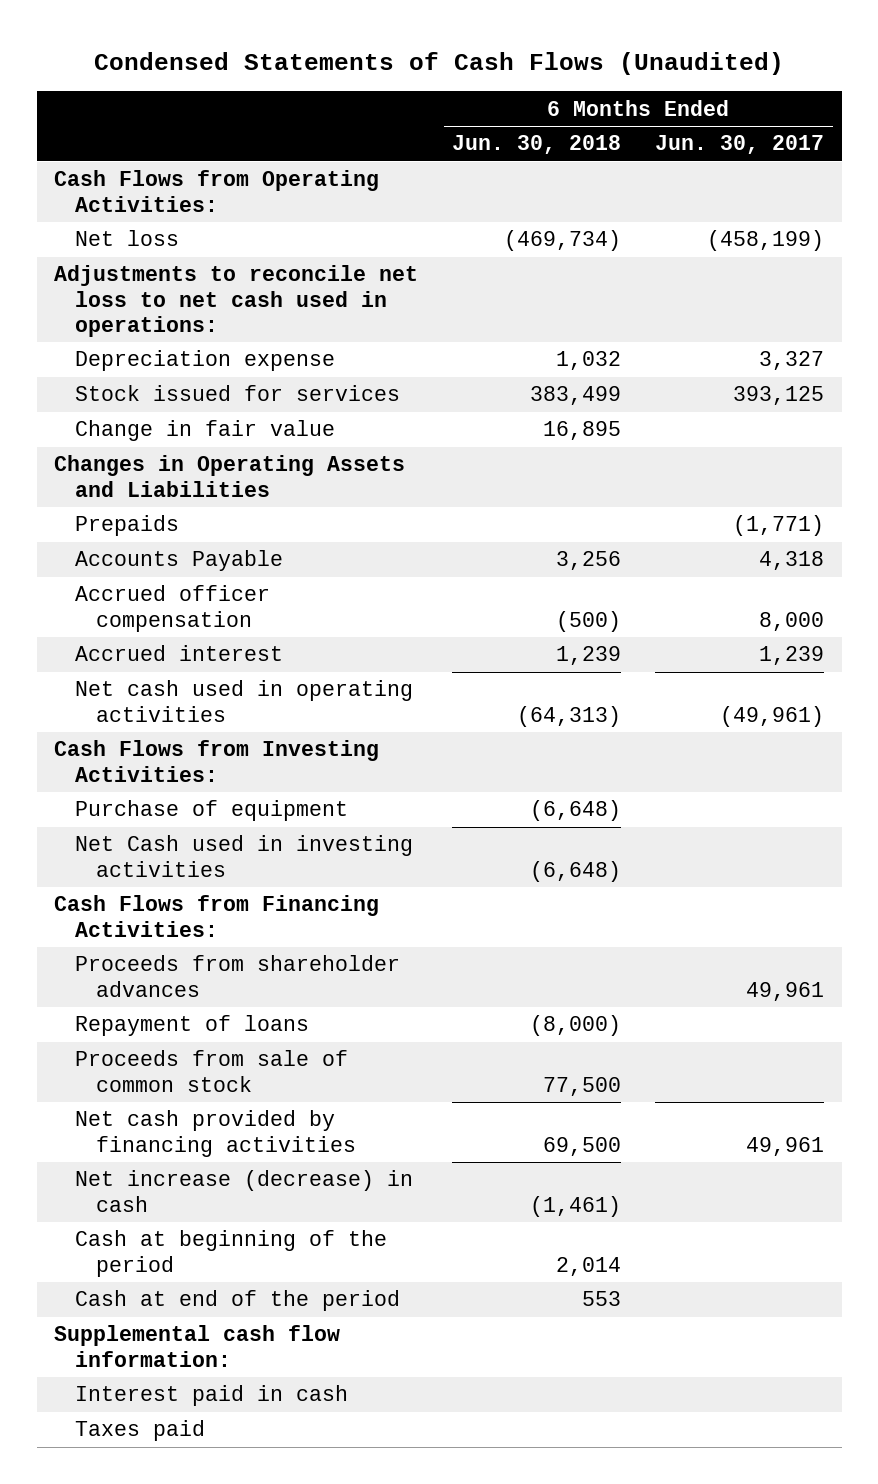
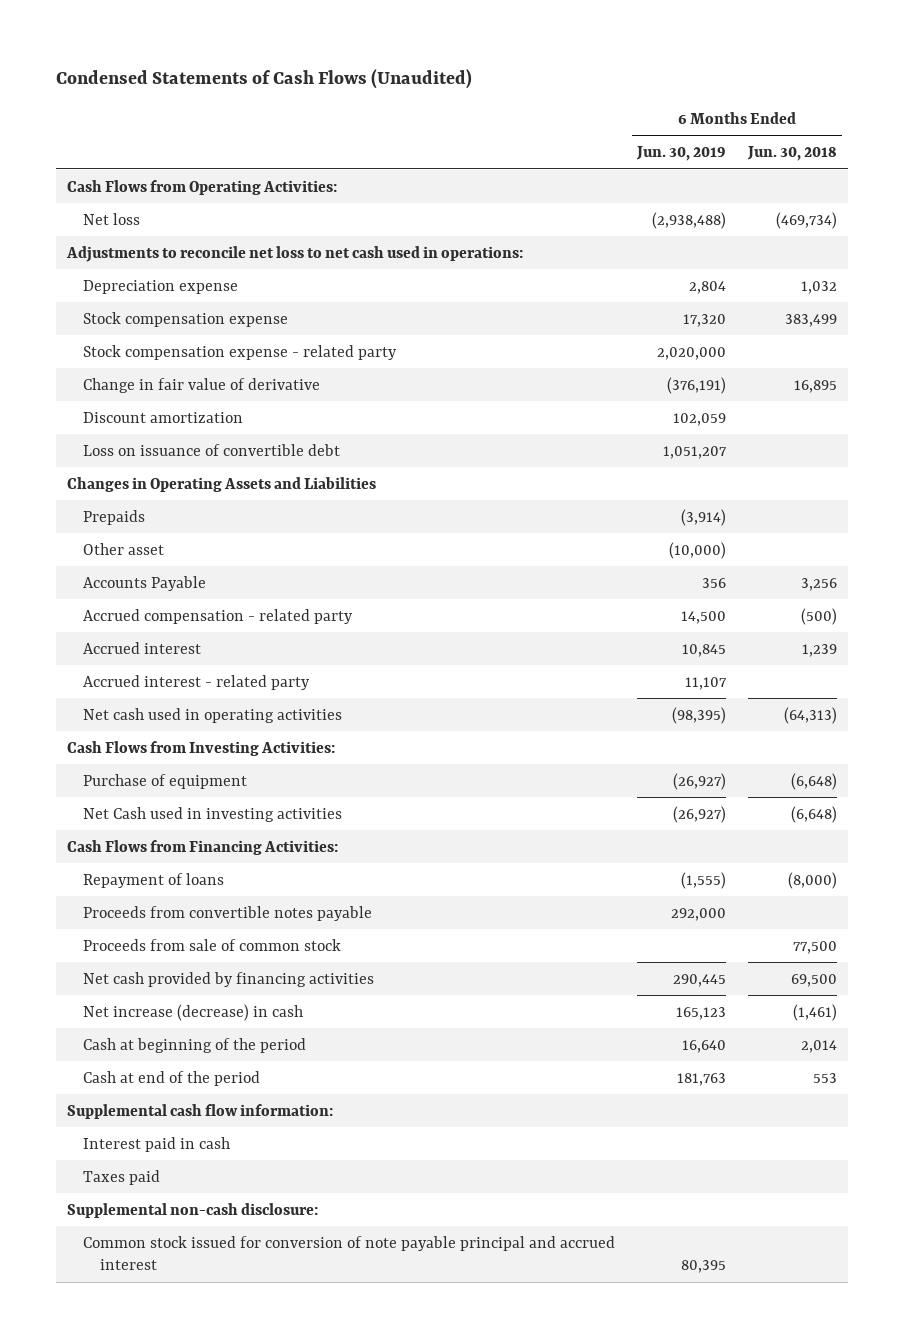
[655,135,825,155] Jun. 30, 2017 -> none
none -> [636,146,727,162] Jun. 30, 2019
[74,385,400,402] Stock issued for services -> [83,311,289,327] Stock compensation expense
none -> [83,344,398,360] Stock compensation expense - related party
[74,420,335,442] Change in fair value -> [83,377,321,393] Change in fair value of derivative
none -> [83,411,244,423] Discount amortization
none -> [83,443,341,456] Loss on issuance of convertible debt
none -> [83,542,165,555] Other asset
[74,585,270,632] Accrued officer compensation -> [83,608,354,624] Accrued compensation - related party
none -> [83,674,311,690] Accrued interest - related party
[74,955,400,997] Proceeds from shareholder advances -> none
none -> [83,905,373,921] Proceeds from convertible notes payable
none -> [66,1202,318,1218] Supplemental non-cash disclosure:
none -> [83,1235,616,1271] Common stock issued for conversion of note payable principal and accrued interest

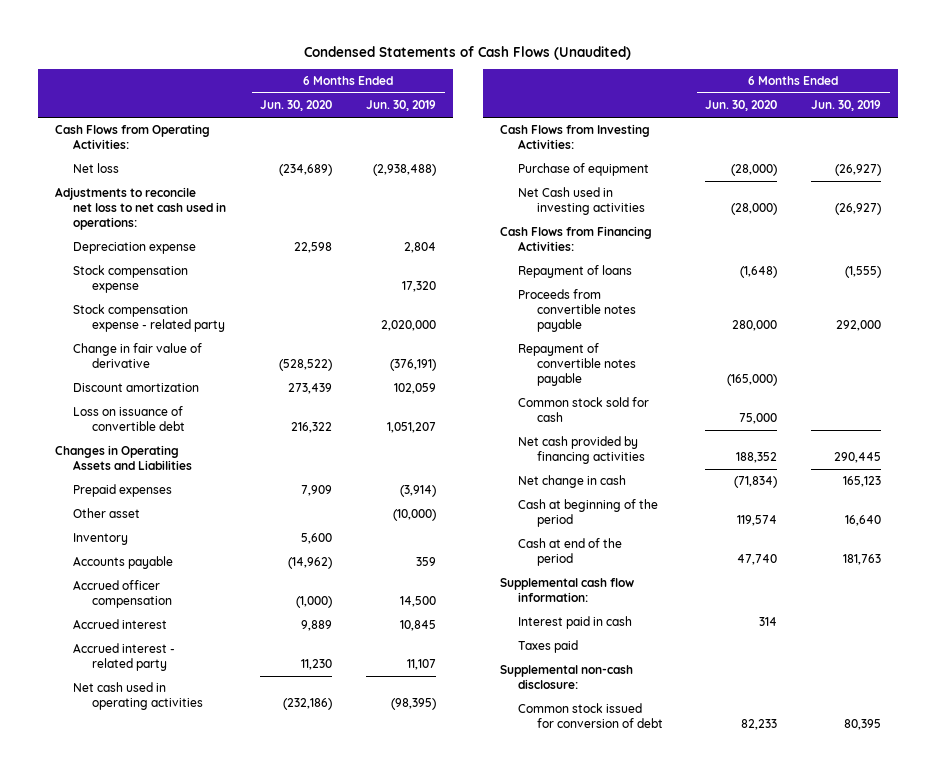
[746,146,837,162] Jun. 30, 2018 -> none
none -> [260,100,333,112] Jun. 30, 2020
[83,509,146,525] Prepaids -> [73,484,173,498] Prepaid expenses
none -> [73,533,129,546] Inventory
[83,575,207,591] Accounts Payable -> [73,556,174,570] Accounts payable
[702,577,727,588] 356 -> [416,557,437,567] 359
[83,608,354,624] Accrued compensation - related party -> [73,580,172,609] Accrued officer compensation
[83,938,342,951] Proceeds from sale of common stock -> none
none -> [518,343,636,387] Repayment of convertible notes payable
none -> [518,397,650,423] Common stock sold for cash
[83,1003,304,1021] Net increase (decrease) in cash -> [518,475,627,489] Net change in cash
[83,1235,616,1271] Common stock issued for conversion of note payable principal and accrued interest -> [518,703,663,729] Common stock issued for conversion of debt

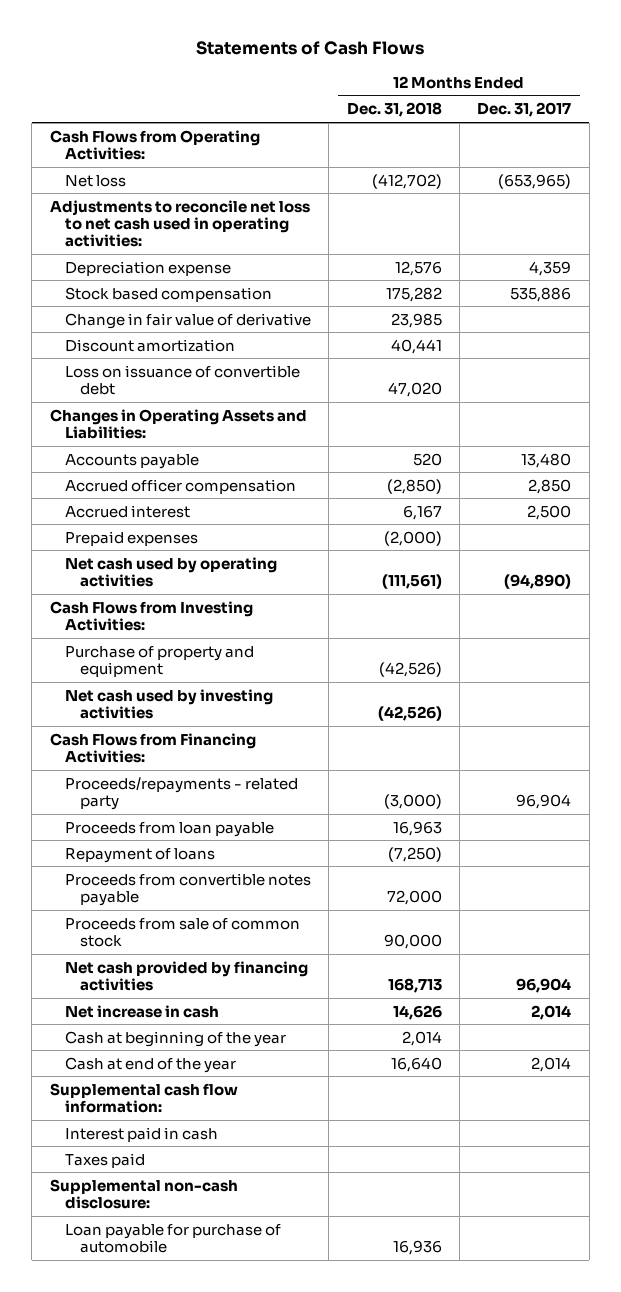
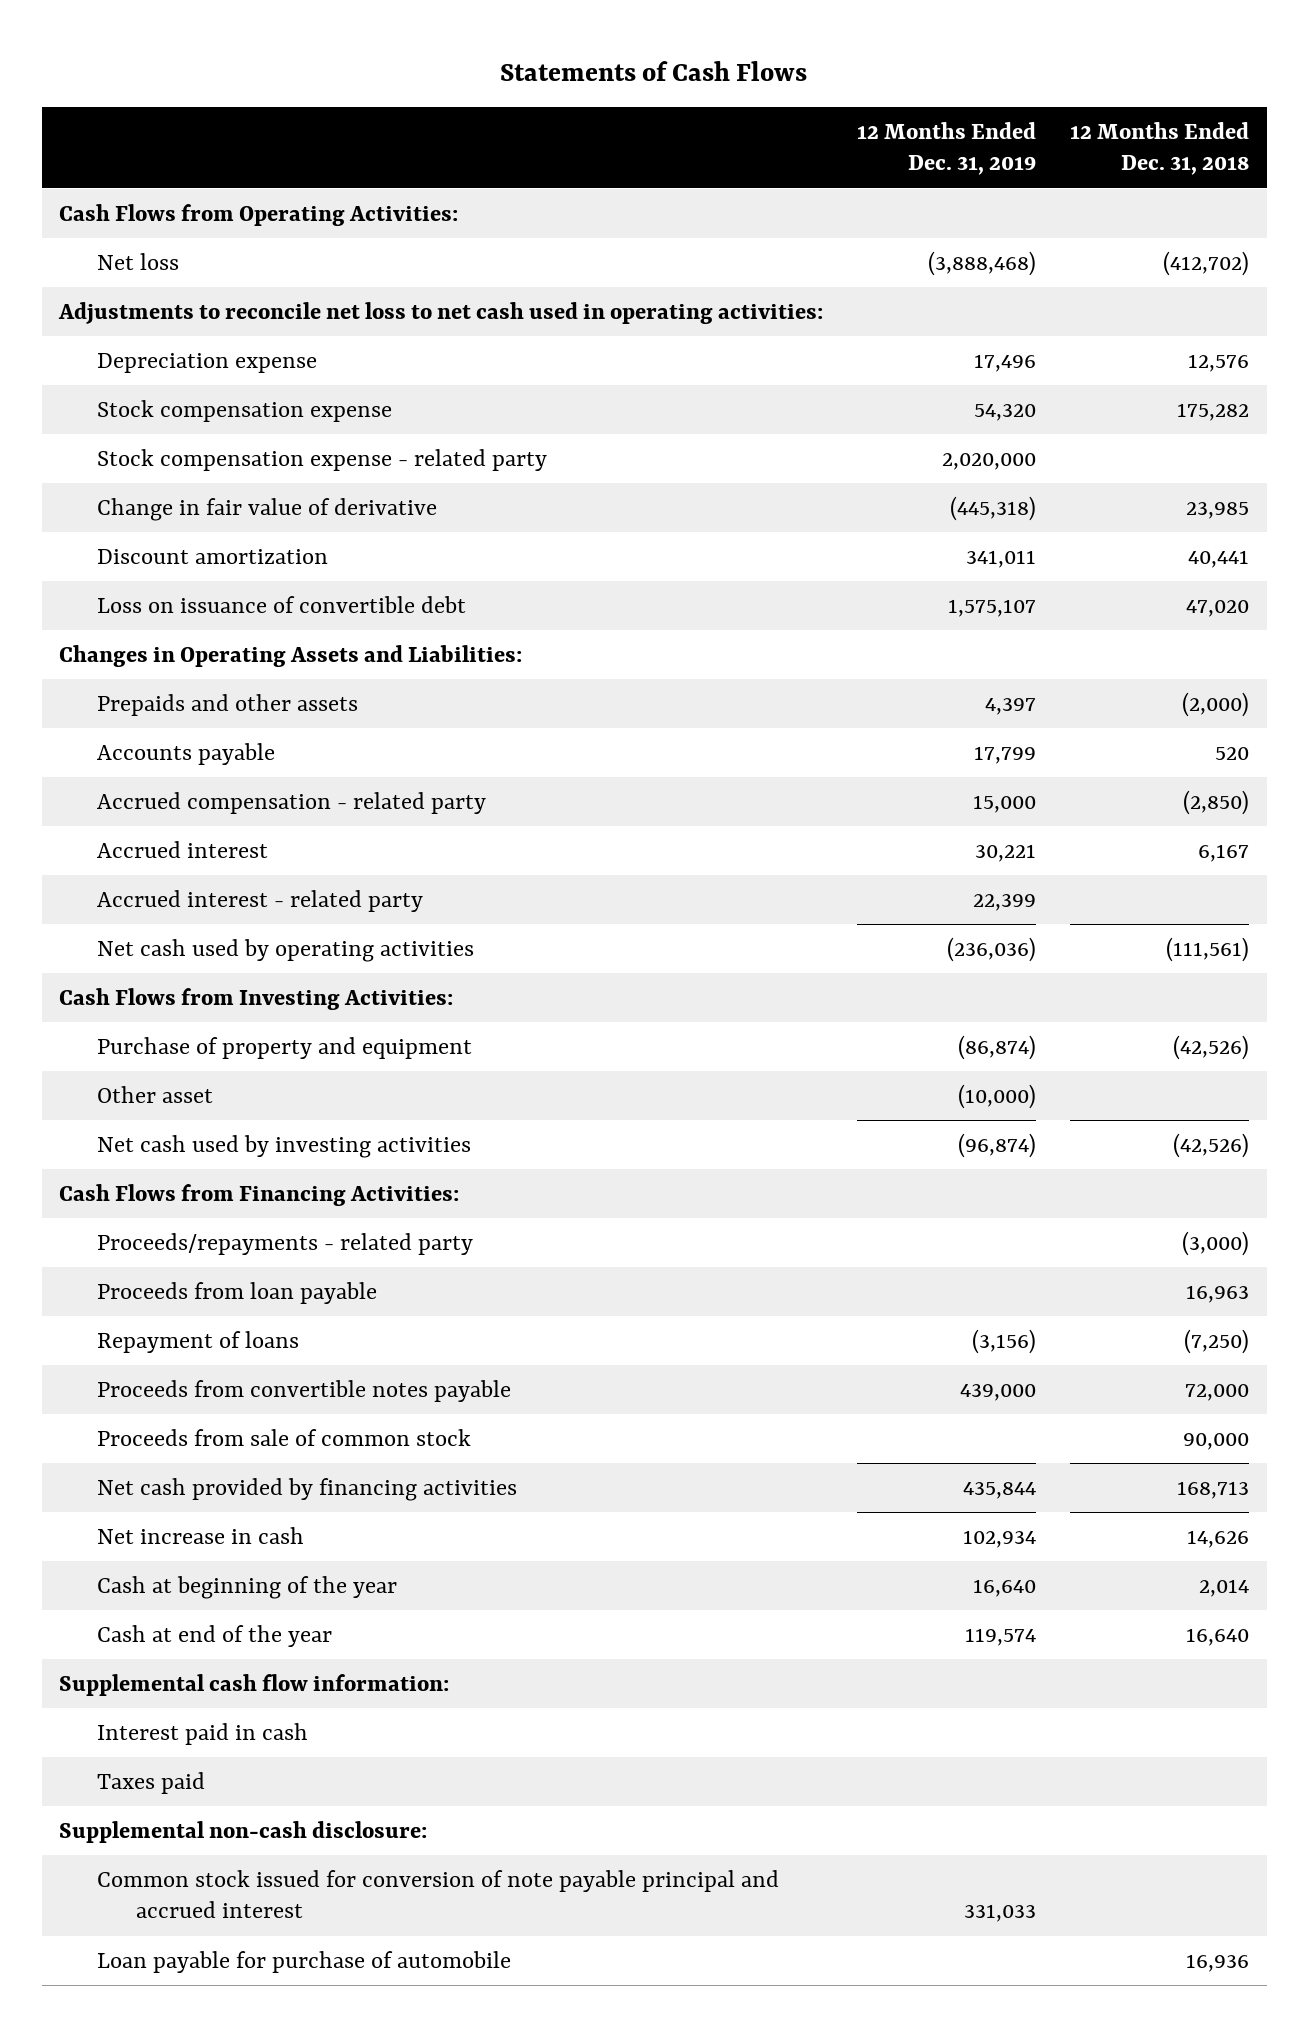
[477,102,572,118] Dec. 31, 2017 -> none
none -> [857,121,1037,176] 12 Months Ended Dec. 31, 2019
[64,286,272,302] Stock based compensation -> [97,399,393,422] Stock compensation expense
none -> [97,448,548,471] Stock compensation expense - related party
none -> [97,693,359,716] Prepaids and other assets
[64,478,296,494] Accrued officer compensation -> [97,791,487,814] Accrued compensation - related party
[64,530,198,546] Prepaid expenses -> none
none -> [97,889,424,912] Accrued interest - related party
none -> [97,1085,214,1103] Other asset
none -> [97,1869,780,1919] Common stock issued for conversion of note payable principal and accrued interest

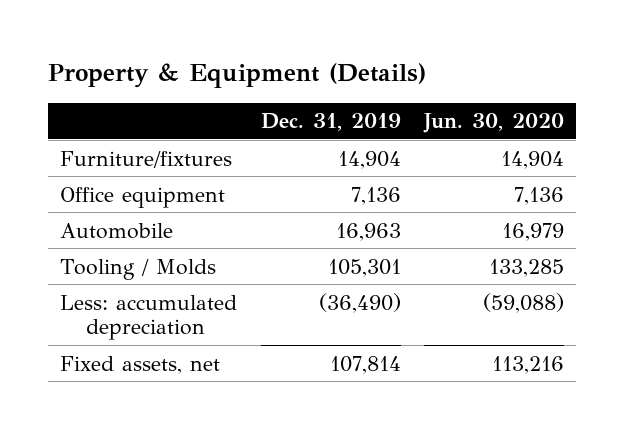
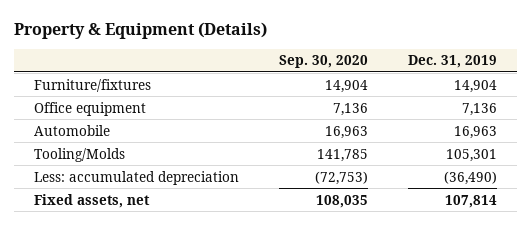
[423,113,565,134] Jun. 30, 2020 -> none
none -> [279,55,369,69] Sep. 30, 2020
[59,258,216,280] Tooling / Molds -> [33,147,125,162] Tooling/Molds

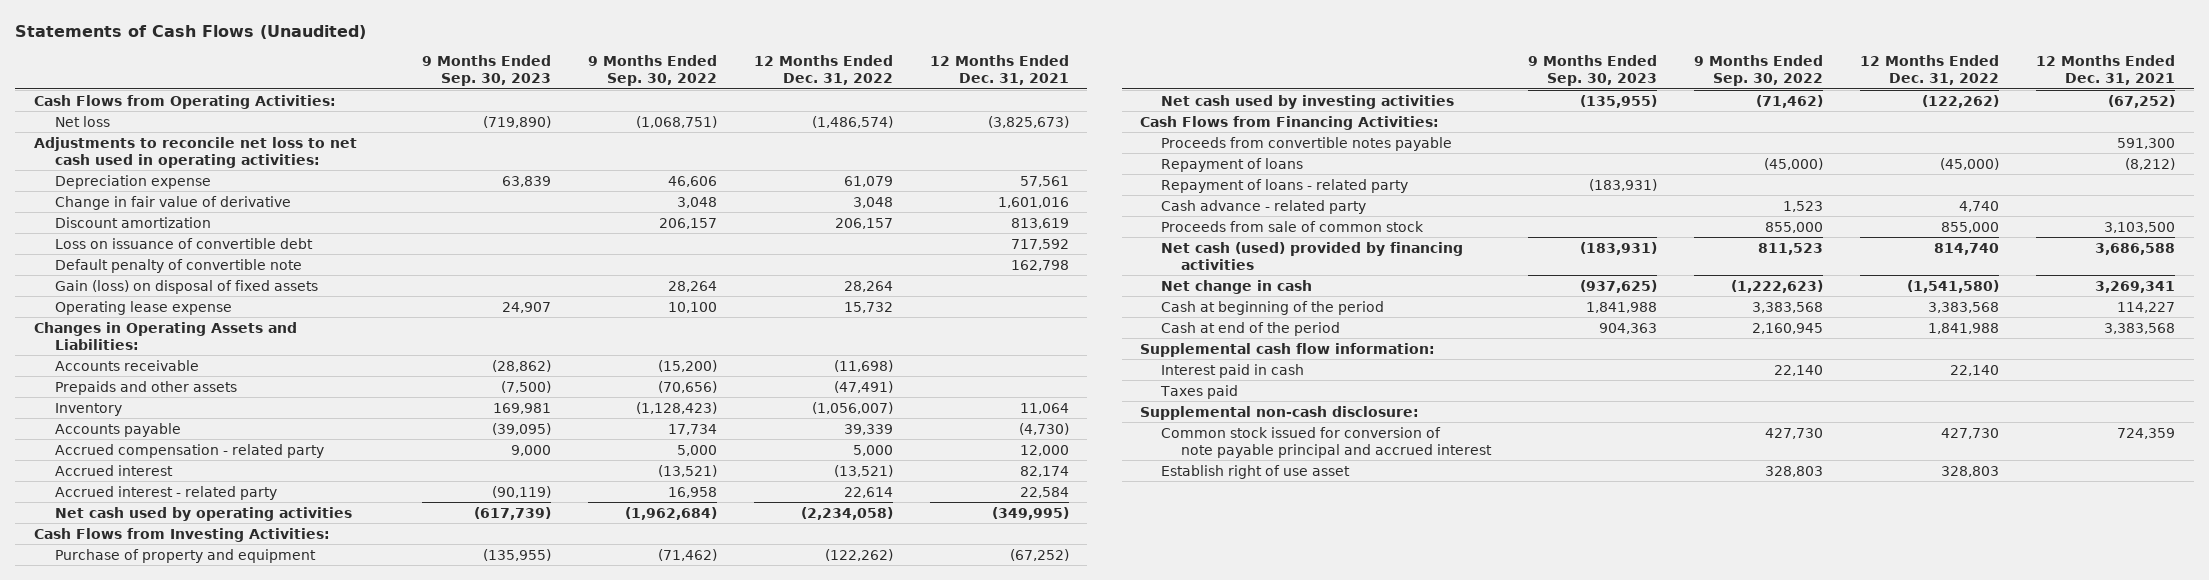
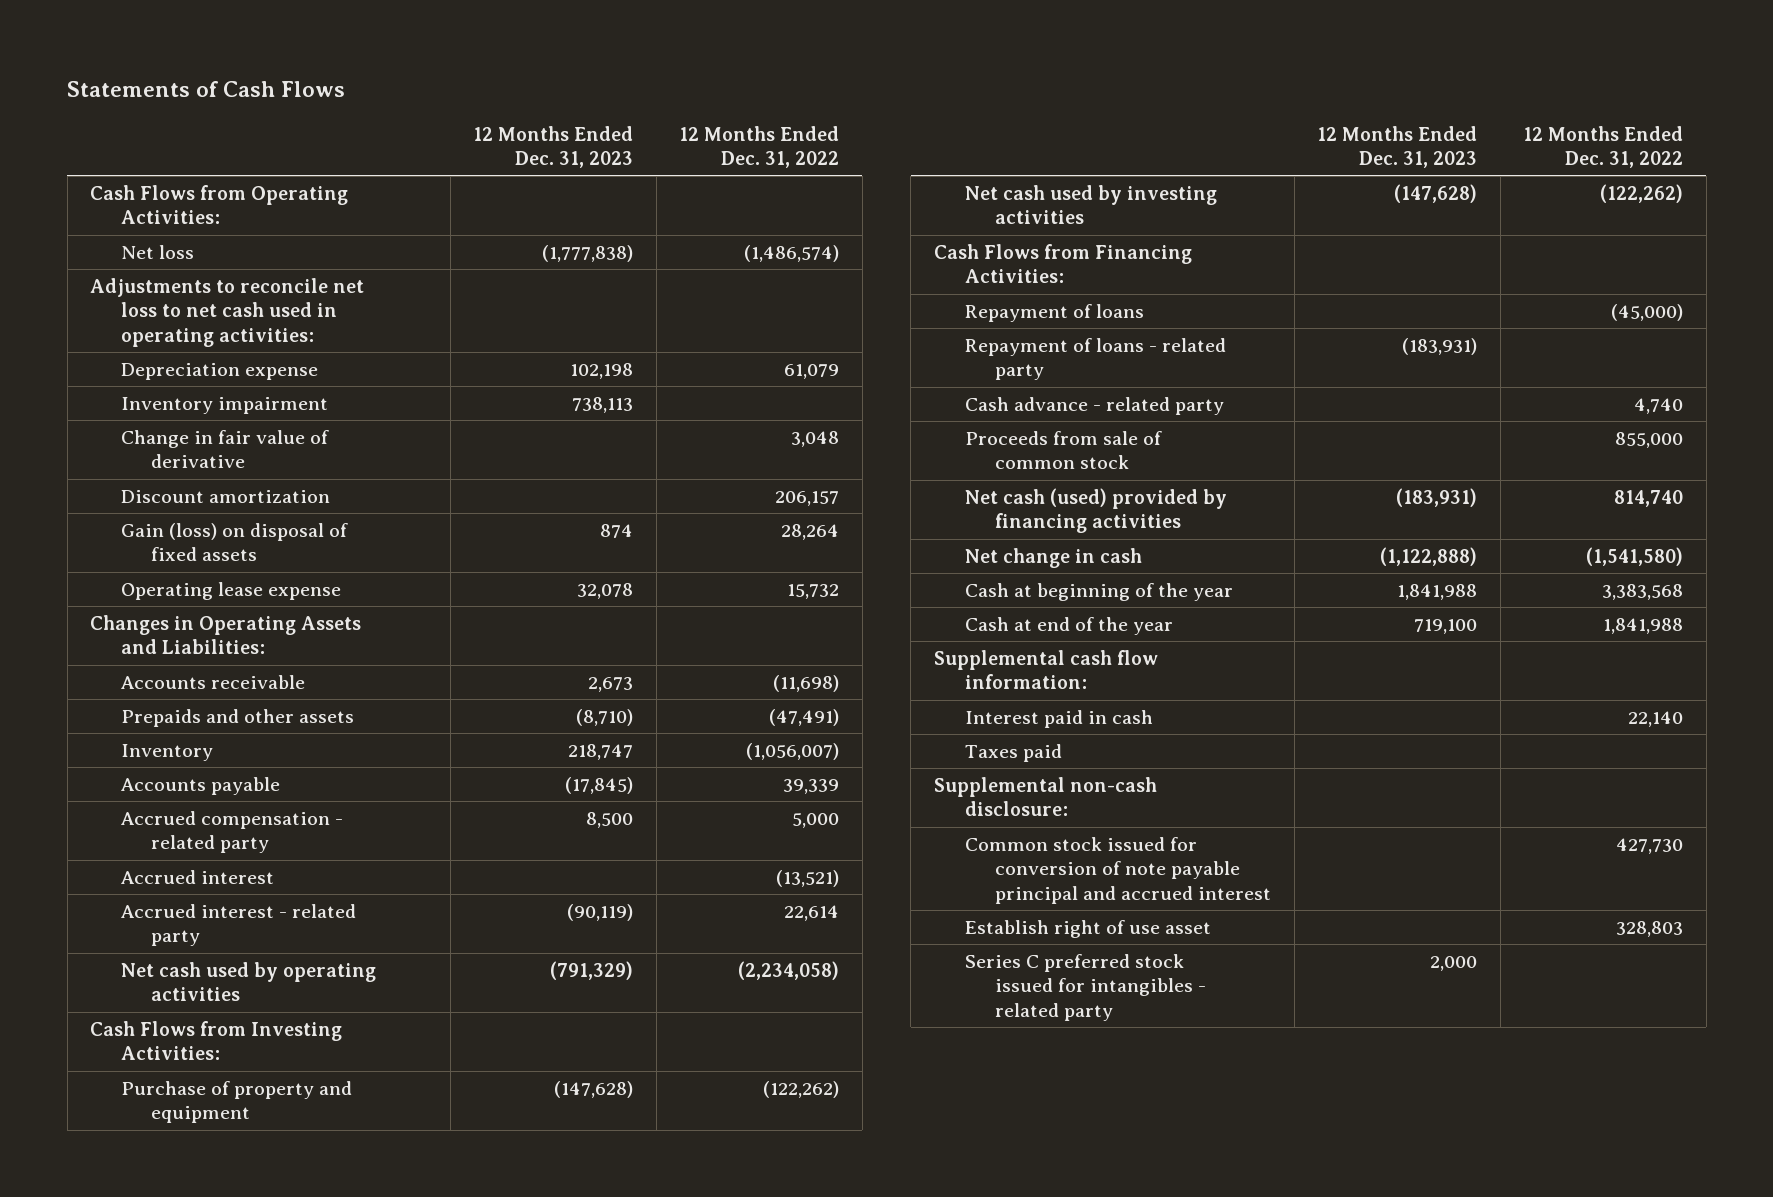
[15,24,367,39] Statements of Cash Flows (Unaudited) -> [67,81,346,98] Statements of Cash Flows
[422,55,552,87] 9 Months Ended Sep. 30, 2023 -> none
[588,55,718,87] 9 Months Ended Sep. 30, 2022 -> none
[930,55,1070,86] 12 Months Ended Dec. 31, 2021 -> none
none -> [473,125,634,169] 12 Months Ended Dec. 31, 2023
none -> [120,396,328,414] Inventory impairment
[54,237,313,249] Loss on issuance of convertible debt -> none
[54,258,302,273] Default penalty of convertible note -> none
[1160,136,1452,151] Proceeds from convertible notes payable -> none
[1160,300,1384,315] Cash at beginning of the period -> [964,582,1233,601] Cash at beginning of the year
[1160,321,1340,336] Cash at end of the period -> [964,616,1173,635] Cash at end of the year
none -> [964,953,1207,1021] Series C preferred stock issued for intangibles - related party

